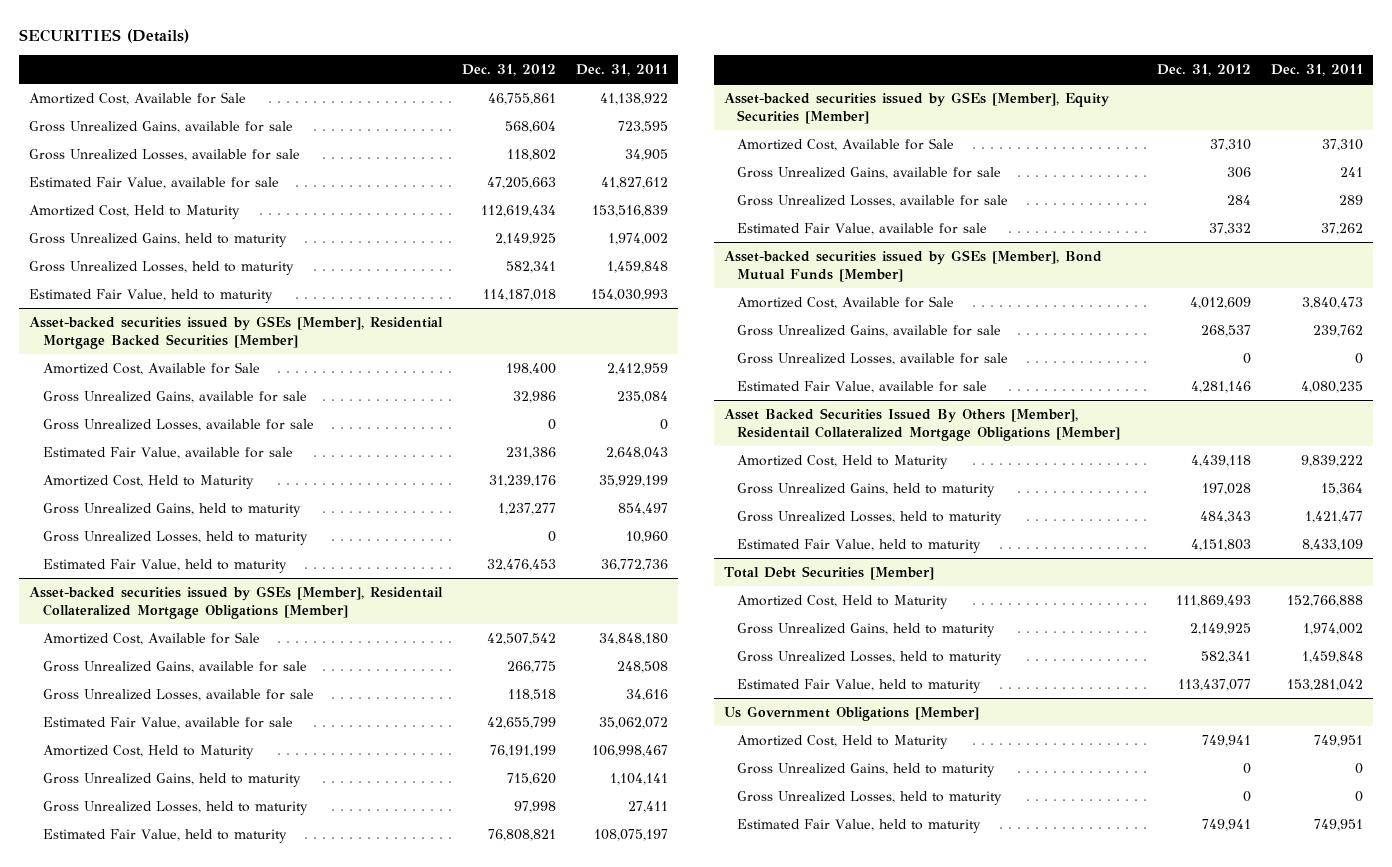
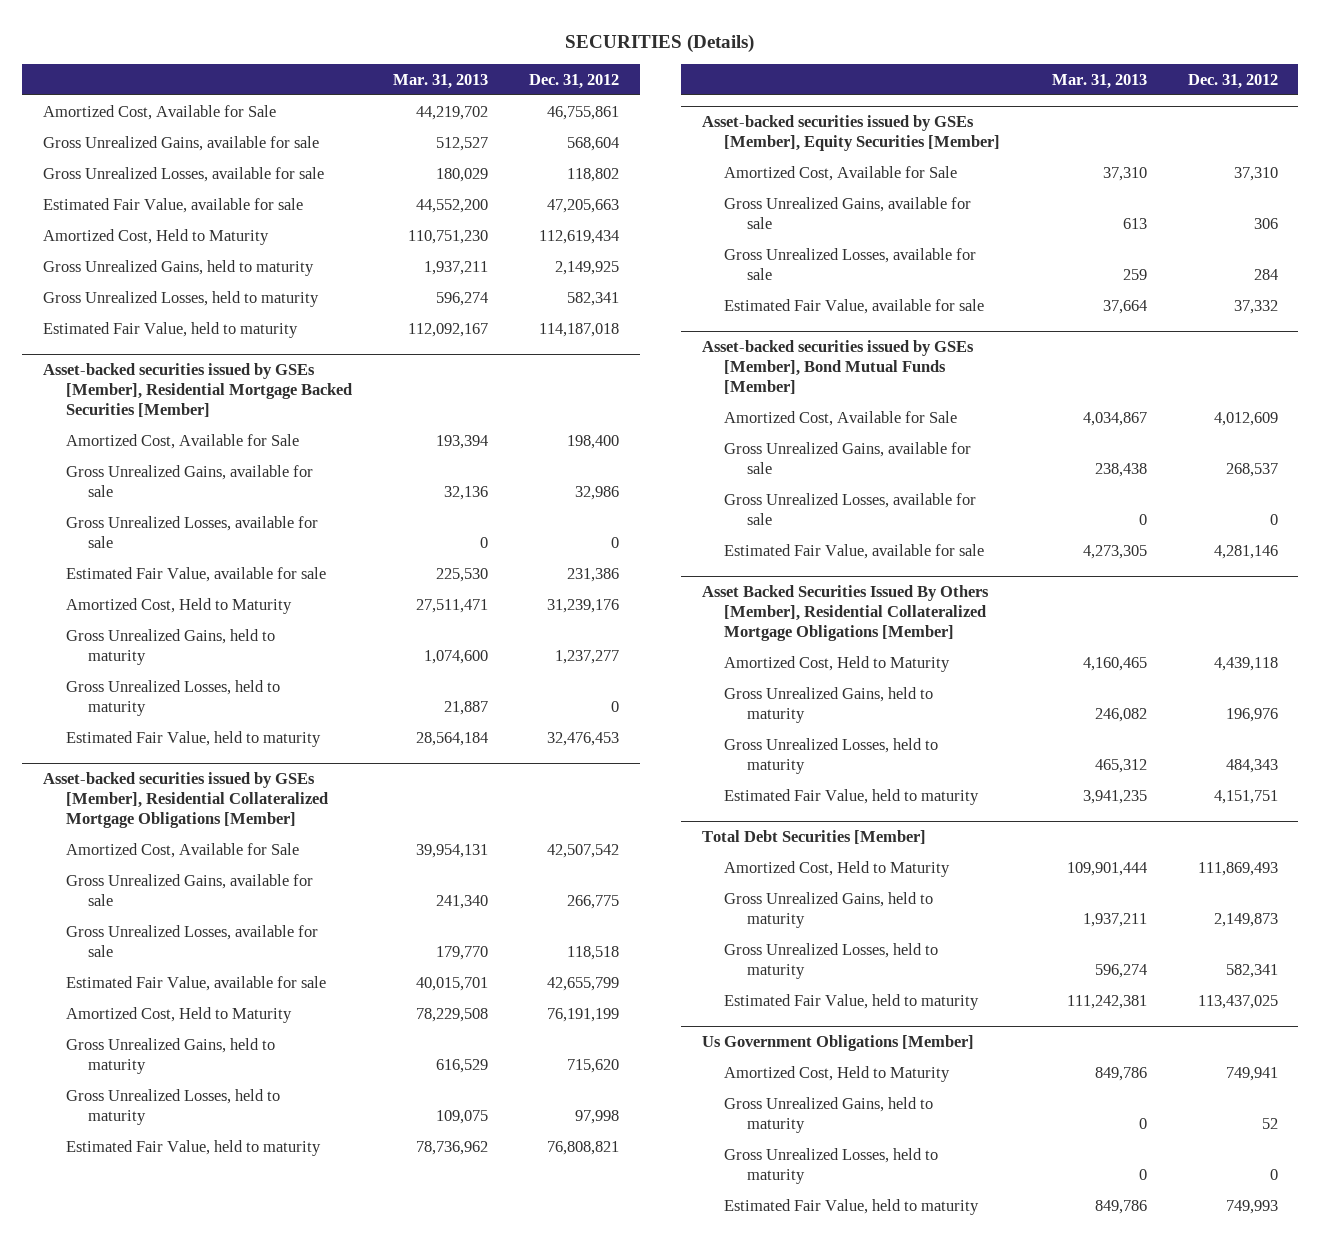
[576,64,669,77] Dec. 31, 2011 -> none
none -> [392,73,488,89] Mar. 31, 2013
[29,585,444,619] Asset-backed securities issued by GSEs [Member], Residentail Collateralized Mortgage Obligations [Member] -> [42,771,328,828] Asset-backed securities issued by GSEs [Member], Residential Collateralized Mortgage Obligations [Member]
[723,407,1121,441] Asset Backed Securities Issued By Others [Member], Residentail Collateralized Mortgage Obligations [Member] -> [701,584,989,641] Asset Backed Securities Issued By Others [Member], Residential Collateralized Mortgage Obligations [Member]
[1201,482,1251,495] 197,028 -> [1225,707,1278,722] 196,976
[1190,538,1251,551] 4,151,803 -> [1213,789,1278,804] 4,151,751
[1189,622,1251,635] 2,149,925 -> [1213,912,1278,927] 2,149,873
[1177,678,1251,691] 113,437,077 -> [1197,994,1278,1009] 113,437,025
[1242,762,1251,774] 0 -> [1261,1117,1278,1129] 52
[1201,818,1251,831] 749,941 -> [1225,1199,1278,1214] 749,993

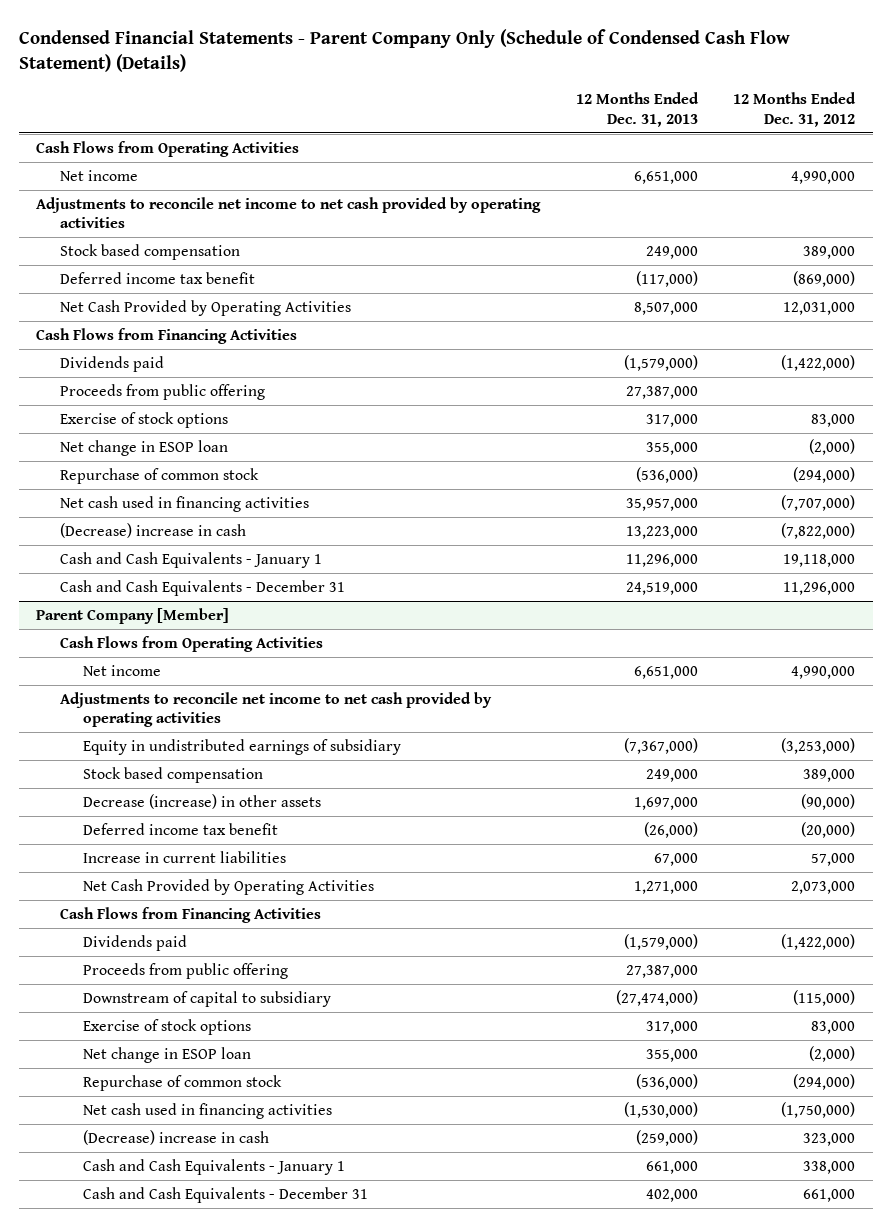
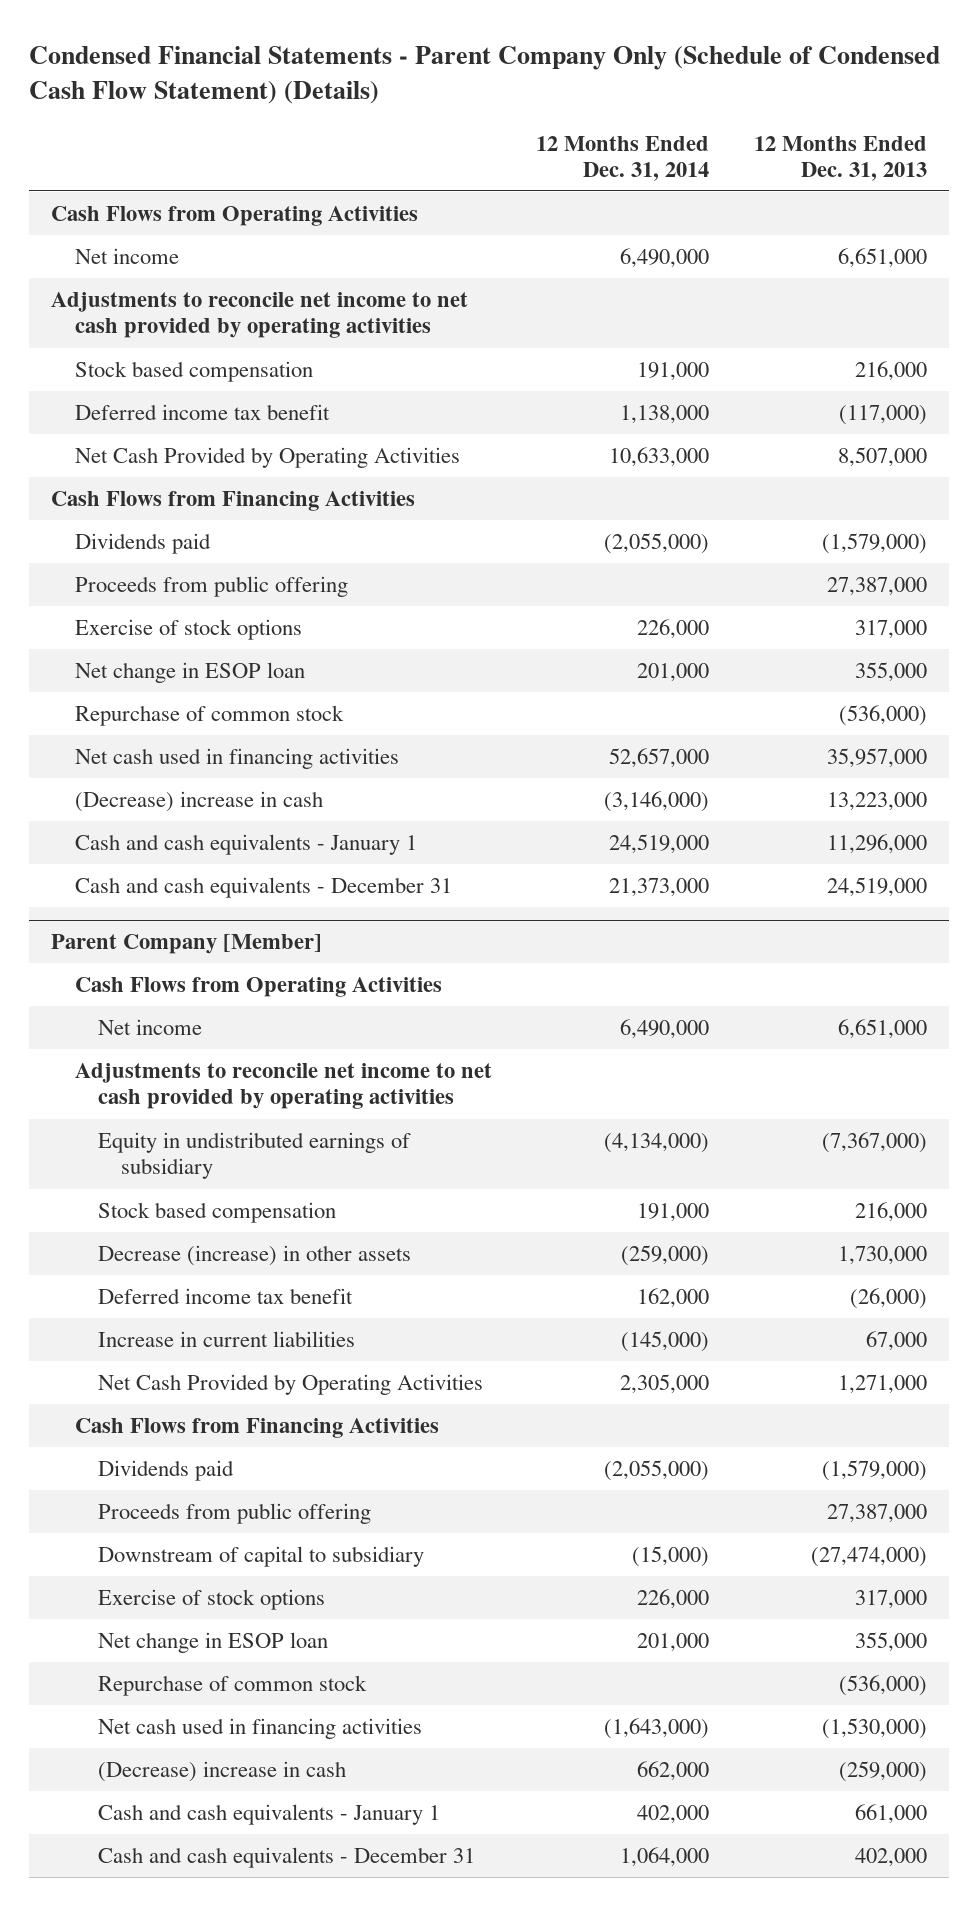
[733,92,857,127] 12 Months Ended Dec. 31, 2012 -> none
none -> [536,135,710,181] 12 Months Ended Dec. 31, 2014
[645,245,698,259] 249,000 -> [854,361,927,382] 216,000
[59,551,322,568] Cash and Cash Equivalents - January 1 -> [74,834,417,856] Cash and cash equivalents - January 1
[59,579,345,596] Cash and Cash Equivalents - December 31 -> [74,877,452,899] Cash and cash equivalents - December 31
[645,768,698,782] 249,000 -> [854,1202,927,1223] 216,000
[633,796,698,810] 1,697,000 -> [837,1246,927,1266] 1,730,000
[83,1158,346,1175] Cash and Cash Equivalents - January 1 -> [97,1804,440,1826] Cash and cash equivalents - January 1
[83,1186,369,1203] Cash and Cash Equivalents - December 31 -> [97,1847,475,1869] Cash and cash equivalents - December 31

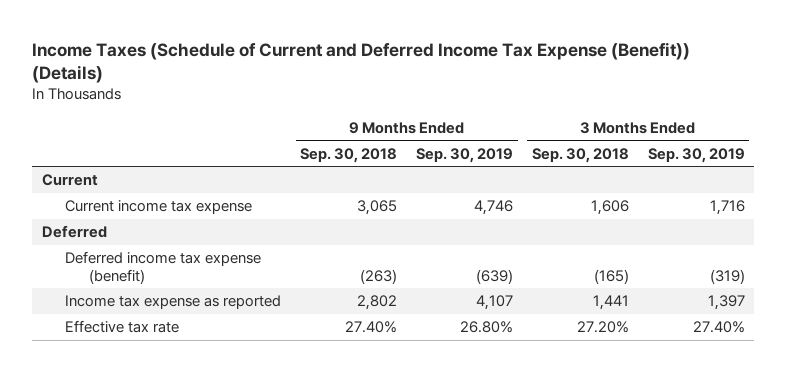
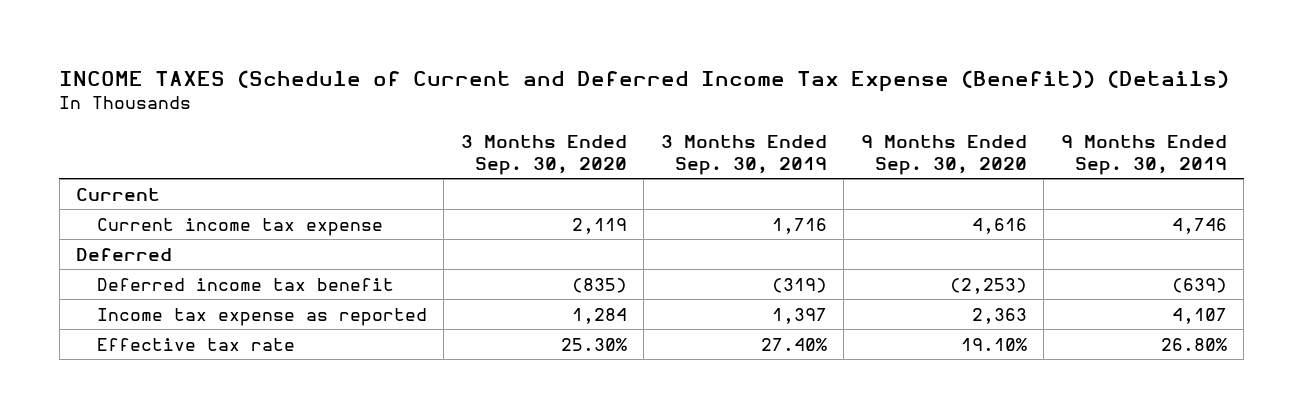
[32,41,691,84] Income Taxes (Schedule of Current and Deferred Income Tax Expense (Benefit)) (Details) -> [59,70,1230,93] INCOME TAXES (Schedule of Current and Deferred Income Tax Expense (Benefit)) (Details)
[300,147,398,163] Sep. 30, 2018 -> none
[531,147,629,163] Sep. 30, 2018 -> none
none -> [460,135,627,175] 3 Months Ended Sep. 30, 2020
none -> [860,135,1027,175] 9 Months Ended Sep. 30, 2020
[65,251,262,284] Deferred income tax expense (benefit) -> [96,277,394,291] Deferred income tax benefit

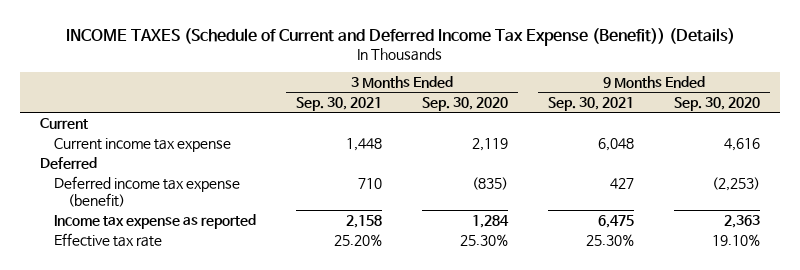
[660,135,827,175] 3 Months Ended Sep. 30, 2019 -> none
[1060,135,1227,175] 9 Months Ended Sep. 30, 2019 -> none
none -> [296,96,383,111] Sep. 30, 2021
none -> [547,96,634,111] Sep. 30, 2021
[96,277,394,291] Deferred income tax benefit -> [54,175,241,207] Deferred income tax expense (benefit)

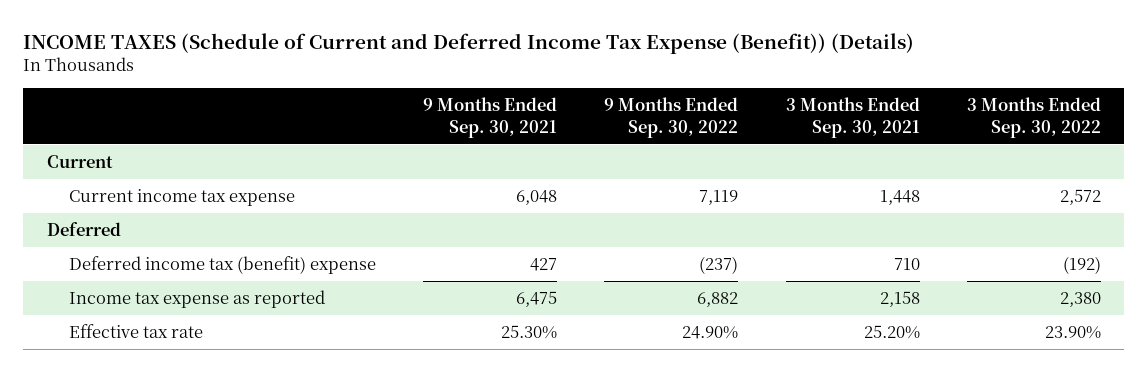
[421,96,508,111] Sep. 30, 2020 -> none
[673,96,760,111] Sep. 30, 2020 -> none
none -> [604,97,739,138] 9 Months Ended Sep. 30, 2022
none -> [966,97,1101,138] 3 Months Ended Sep. 30, 2022
[54,175,241,207] Deferred income tax expense (benefit) -> [68,256,376,275] Deferred income tax (benefit) expense

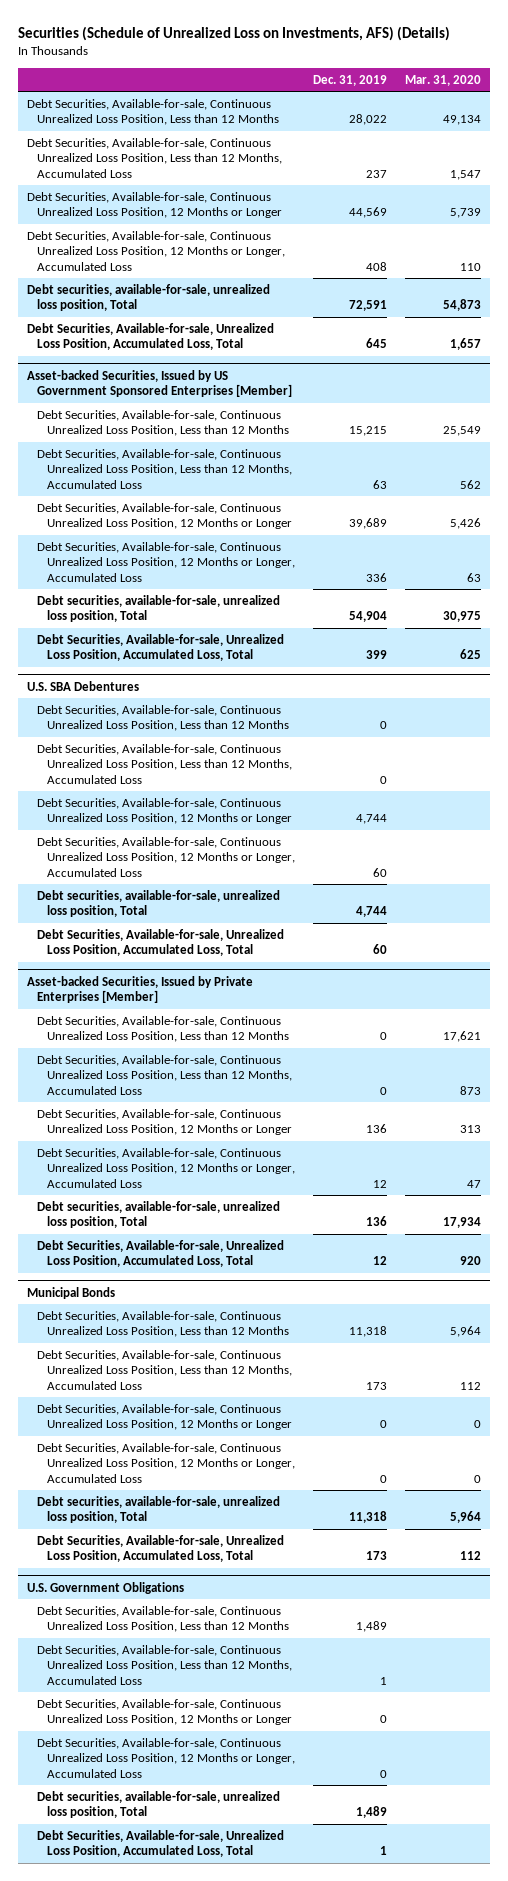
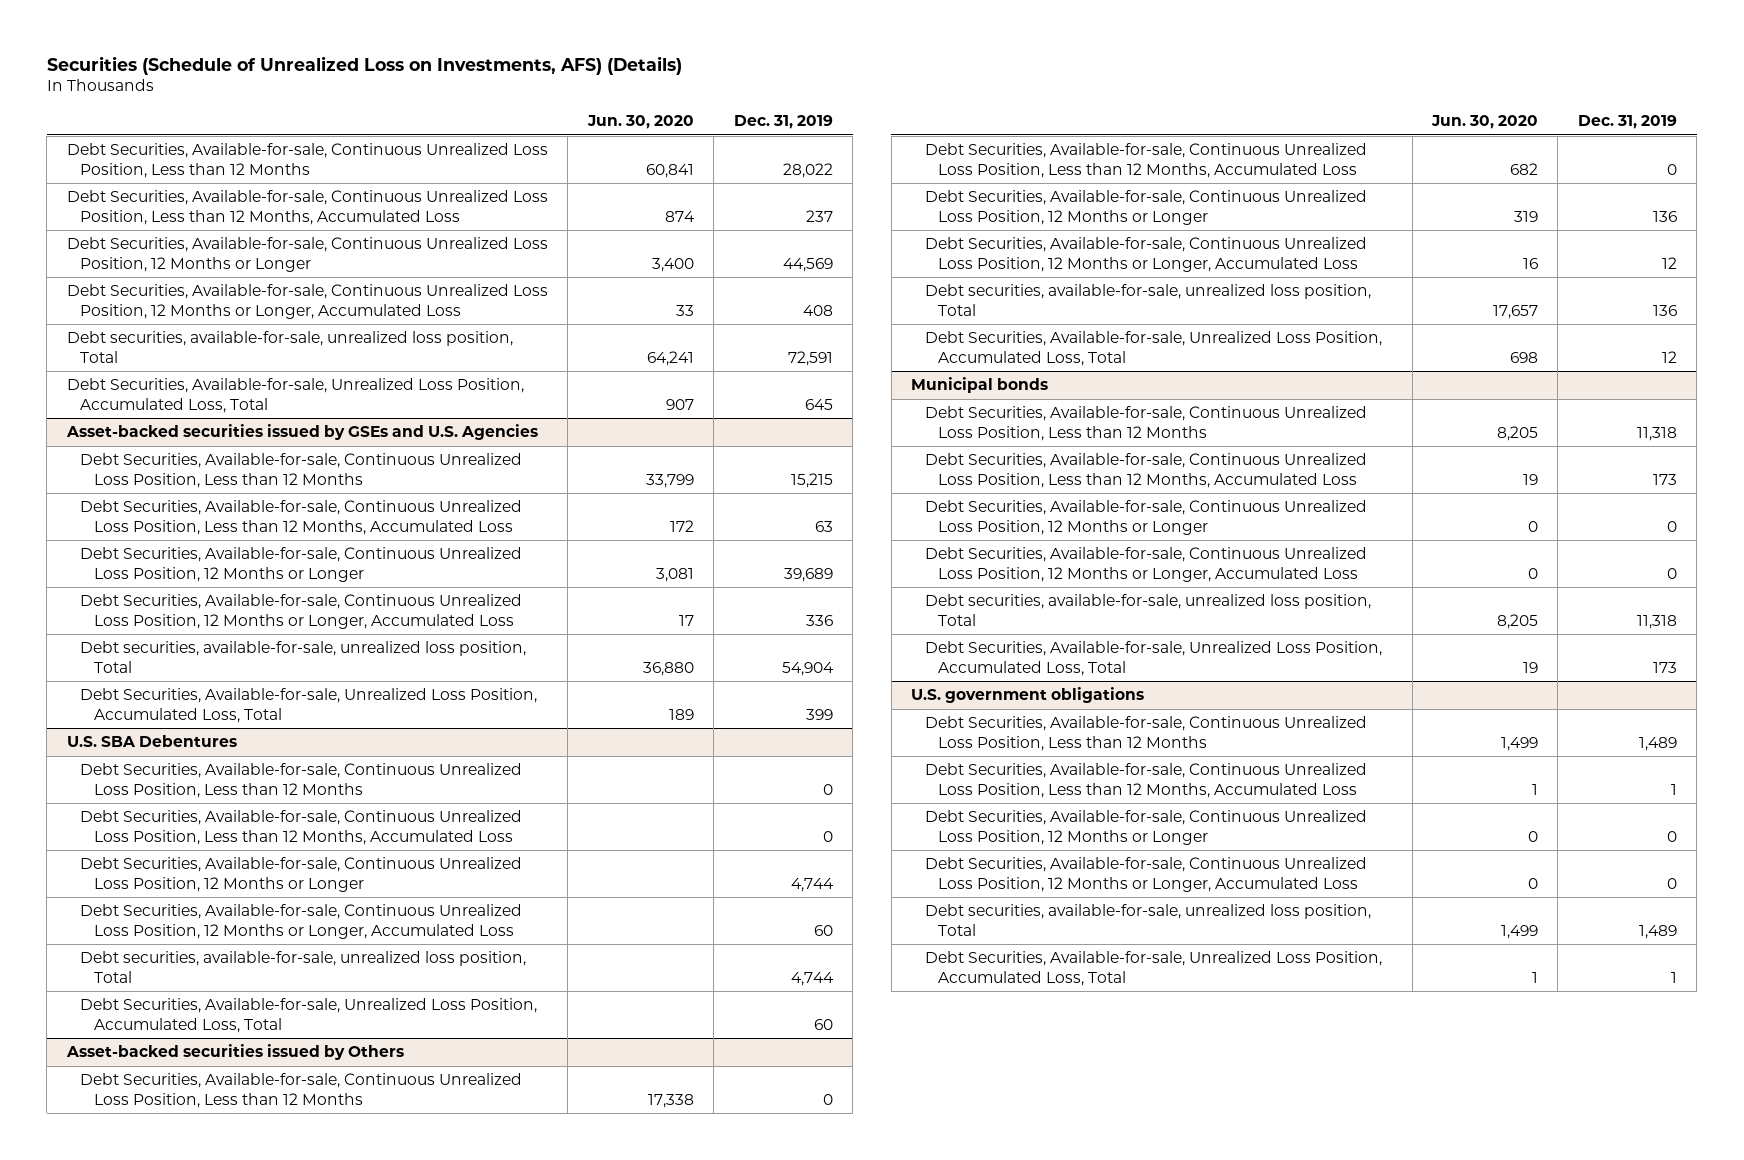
[405,74,482,86] Mar. 31, 2020 -> none
none -> [586,115,694,130] Jun. 30, 2020
[27,369,293,398] Asset-backed Securities, Issued by US Government Sponsored Enterprises [Member] -> [65,424,538,441] Asset-backed securities issued by GSEs and U.S. Agencies
[27,975,254,1004] Asset-backed Securities, Issued by Private Enterprises [Member] -> [65,1044,404,1061] Asset-backed securities issued by Others
[27,1286,116,1299] Municipal Bonds -> [911,377,1049,394] Municipal bonds
[27,1581,185,1594] U.S. Government Obligations -> [911,687,1145,704] U.S. government obligations

